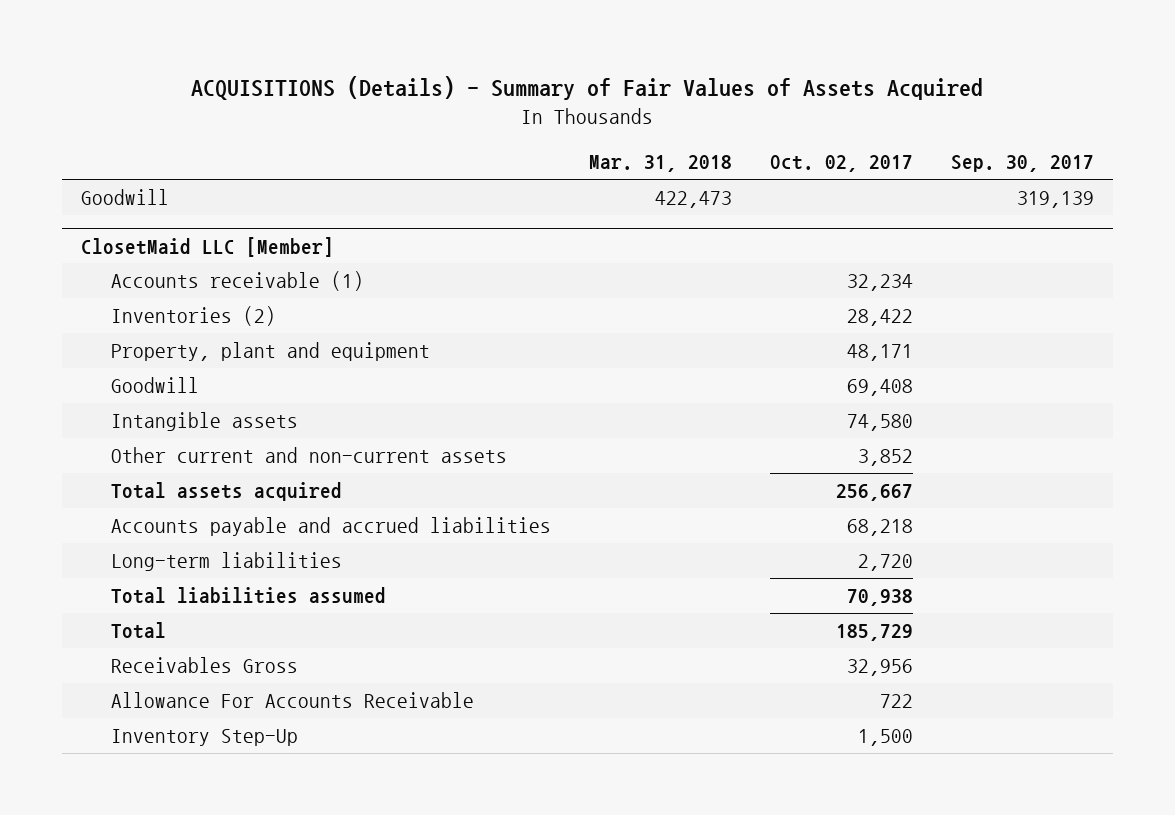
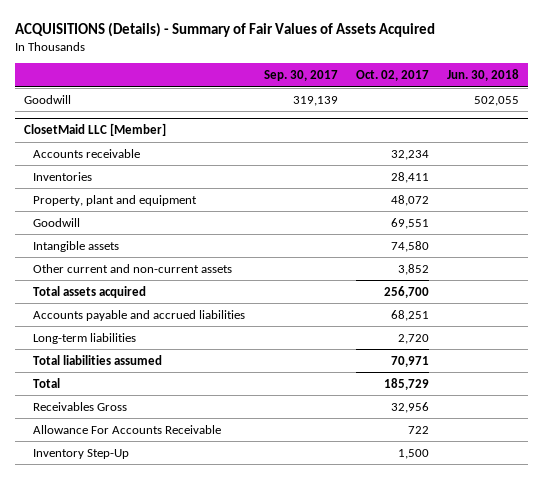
[588,155,732,173] Mar. 31, 2018 -> none
none -> [447,69,520,82] Jun. 30, 2018
[110,271,364,292] Accounts receivable (1) -> [33,148,141,158] Accounts receivable
[110,306,276,327] Inventories (2) -> [33,171,93,181] Inventories
[846,309,913,327] 28,422 -> [390,171,429,183] 28,411
[846,344,913,362] 48,171 -> [390,194,429,206] 48,072
[846,379,913,397] 69,408 -> [390,217,429,229] 69,551
[835,484,913,502] 256,667 -> [383,285,429,298] 256,700
[846,519,913,537] 68,218 -> [390,309,429,321] 68,251
[846,589,913,607] 70,938 -> [390,355,429,367] 70,971

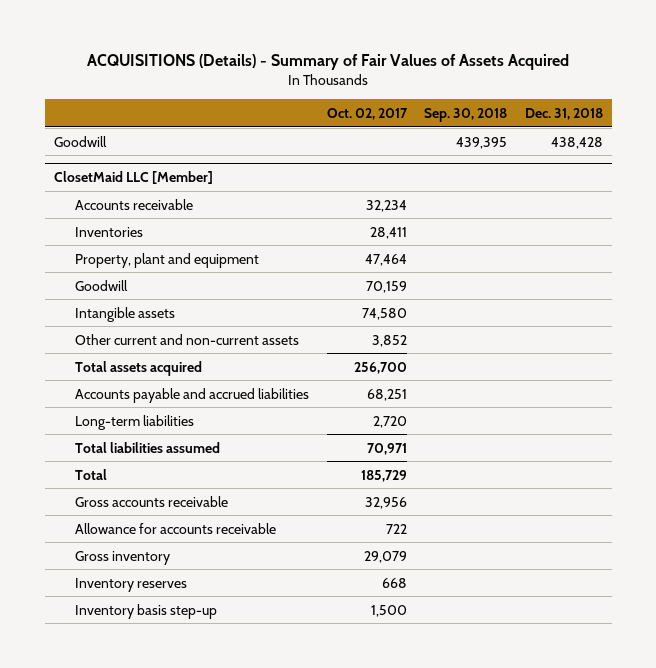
[263,70,338,82] Sep. 30, 2017 -> none
[447,69,520,82] Jun. 30, 2018 -> none
none -> [424,107,508,122] Sep. 30, 2018
none -> [524,107,603,120] Dec. 31, 2018
[390,194,429,206] 48,072 -> [364,253,407,266] 47,464
[390,217,429,229] 69,551 -> [365,280,407,293] 70,159
[33,401,128,411] Receivables Gross -> [74,495,228,507] Gross accounts receivable
[33,424,222,434] Allowance For Accounts Receivable -> [74,522,276,534] Allowance for accounts receivable
none -> [74,550,170,565] Gross inventory
none -> [74,577,187,592] Inventory reserves
[33,448,130,459] Inventory Step-Up -> [74,603,217,619] Inventory basis step-up

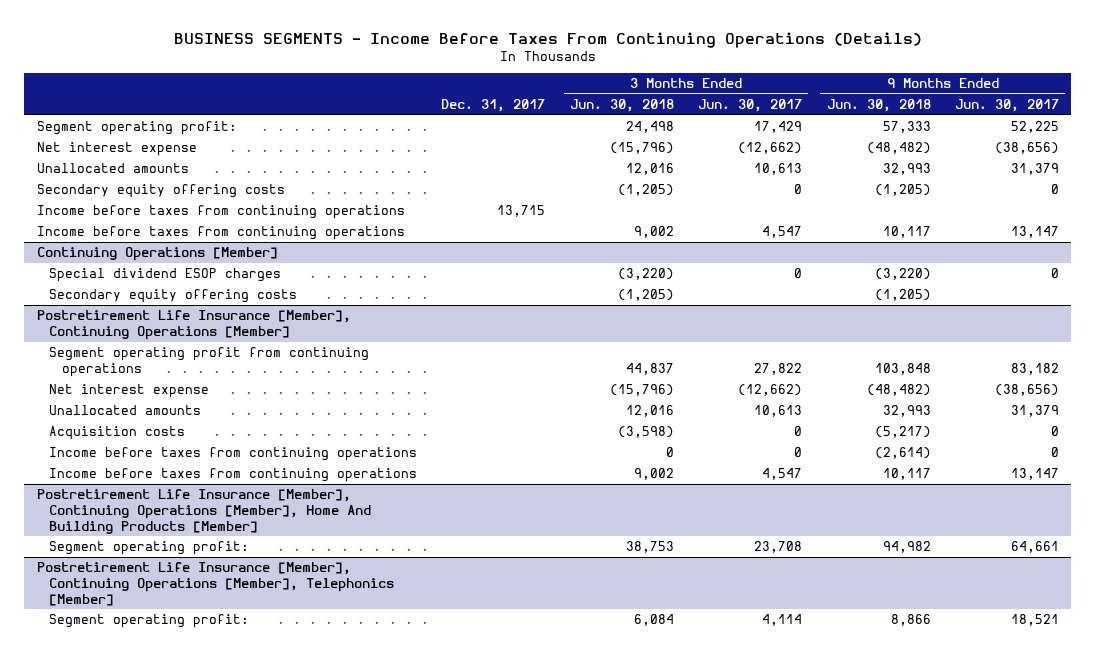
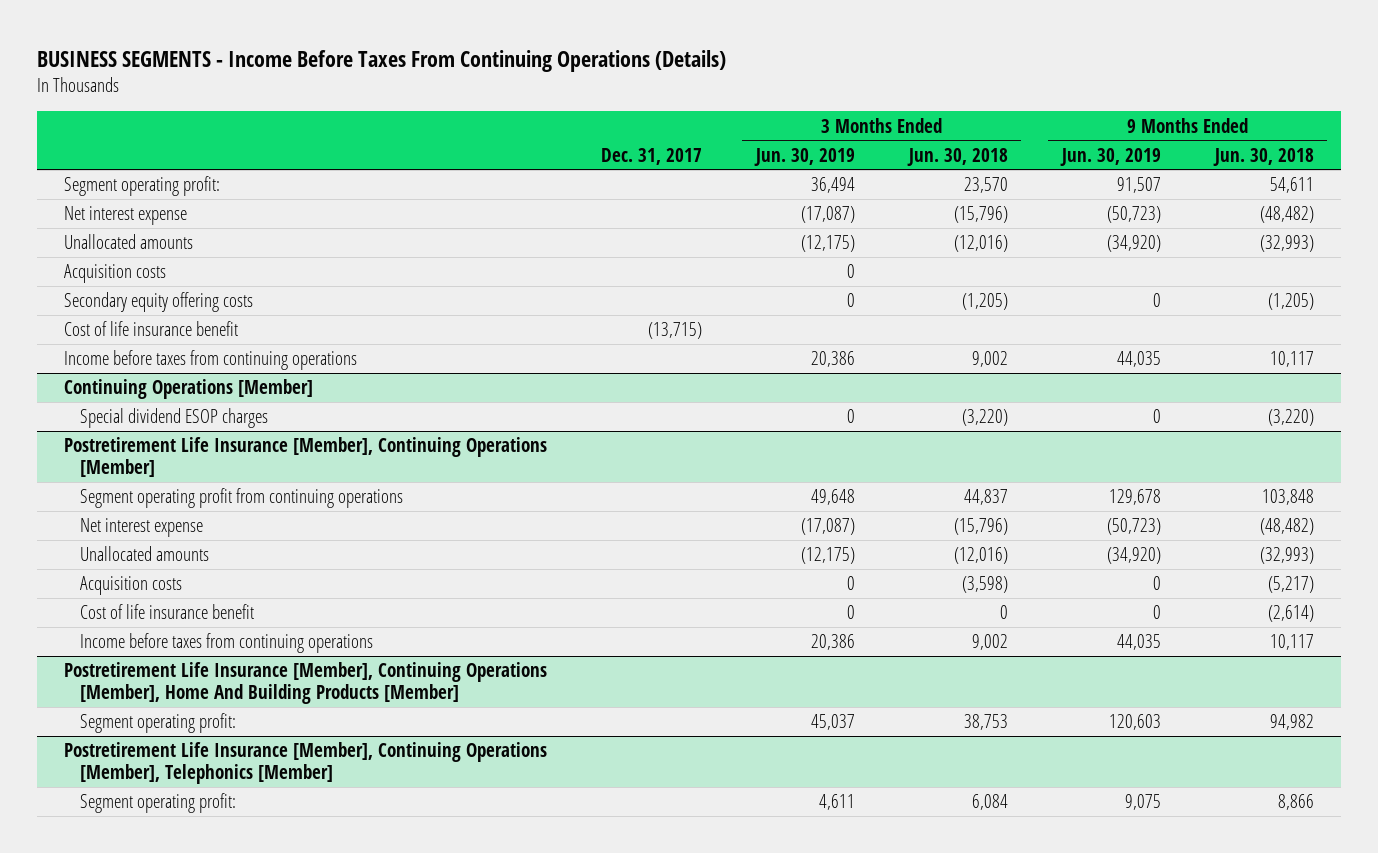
[698,98,803,112] Jun. 30, 2017 -> none
[954,98,1059,112] Jun. 30, 2017 -> none
none -> [753,147,855,166] Jun. 30, 2019
none -> [1059,147,1161,166] Jun. 30, 2019
[625,121,674,134] 24,498 -> [963,177,1008,194] 23,570
[882,121,931,134] 57,333 -> [1269,177,1314,194] 54,611
[625,163,674,176] 12,016 -> [953,235,1008,253] (12,016)
[882,163,931,176] 32,993 -> [1259,235,1314,253] (32,993)
none -> [64,264,167,284] Acquisition costs
[36,205,405,220] Income before taxes from continuing operations -> none
none -> [64,321,239,337] Cost of life insurance benefit
[49,289,298,304] Secondary equity offering costs -> none
[625,405,674,418] 12,016 -> [953,547,1008,565] (12,016)
[882,405,931,418] 32,993 -> [1259,547,1314,565] (32,993)
[49,447,418,462] Income before taxes from continuing operations -> [80,604,255,620] Cost of life insurance benefit

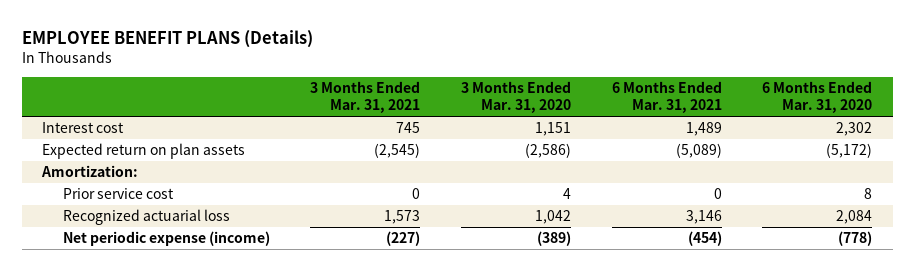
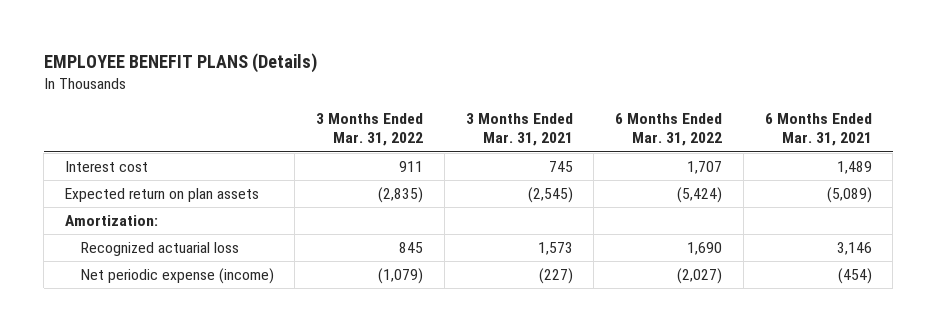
[461,80,572,114] 3 Months Ended Mar. 31, 2020 -> none
[762,80,873,114] 6 Months Ended Mar. 31, 2020 -> none
none -> [316,112,424,147] 3 Months Ended Mar. 31, 2022
none -> [615,112,723,147] 6 Months Ended Mar. 31, 2022
[62,188,174,200] Prior service cost -> none

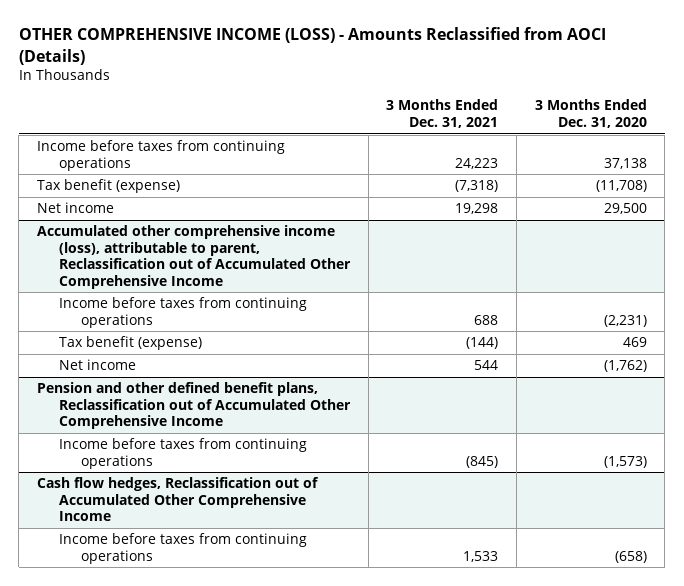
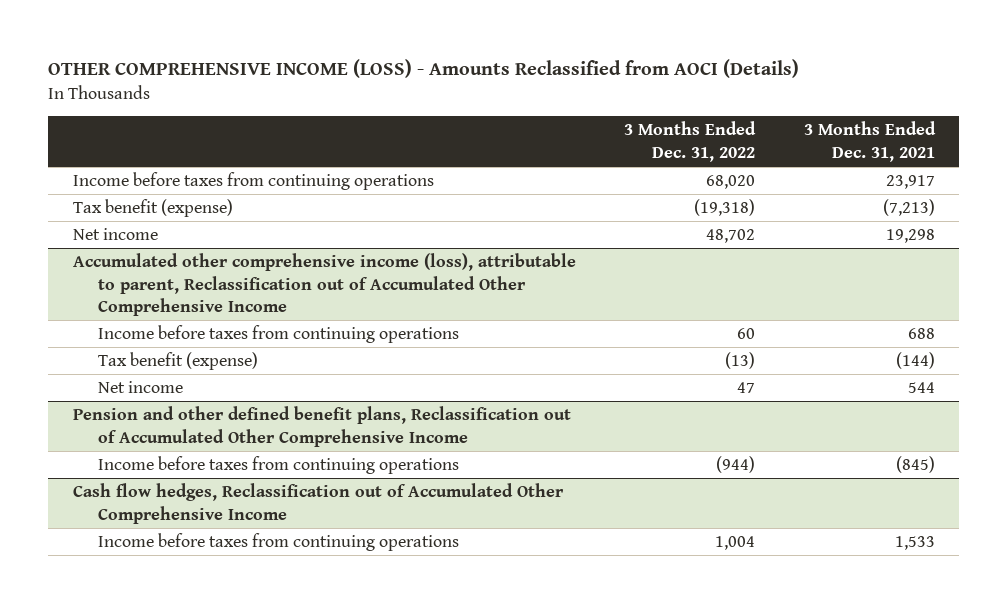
[534,99,647,128] 3 Months Ended Dec. 31, 2020 -> none
none -> [624,121,757,162] 3 Months Ended Dec. 31, 2022
[455,157,499,169] 24,223 -> [885,175,935,190] 23,917
[455,180,499,193] (7,318) -> [882,199,935,217] (7,213)

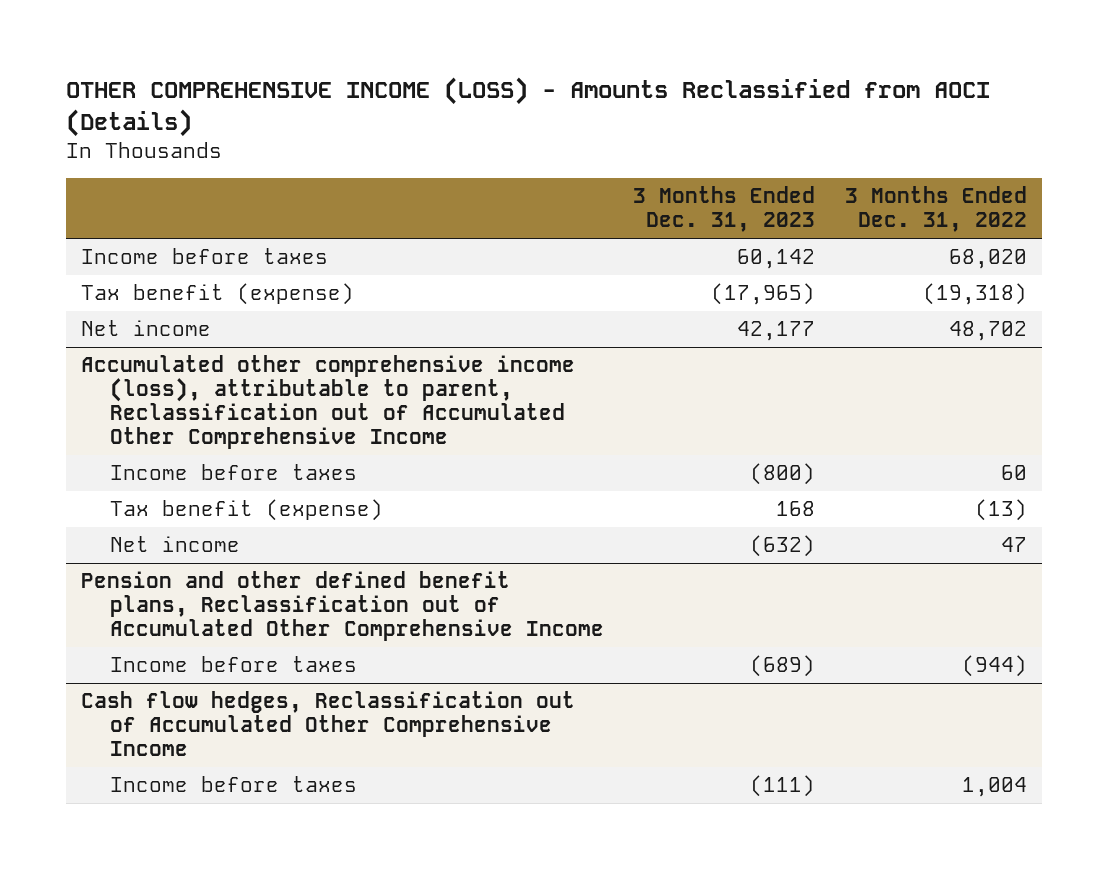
[803,121,936,162] 3 Months Ended Dec. 31, 2021 -> none
none -> [633,186,816,233] 3 Months Ended Dec. 31, 2023
[72,172,434,191] Income before taxes from continuing operations -> [80,248,328,265] Income before taxes
[98,325,460,344] Income before taxes from continuing operations -> [110,464,358,481] Income before taxes
[98,456,460,475] Income before taxes from continuing operations -> [110,656,358,673] Income before taxes
[98,533,460,552] Income before taxes from continuing operations -> [110,776,358,793] Income before taxes

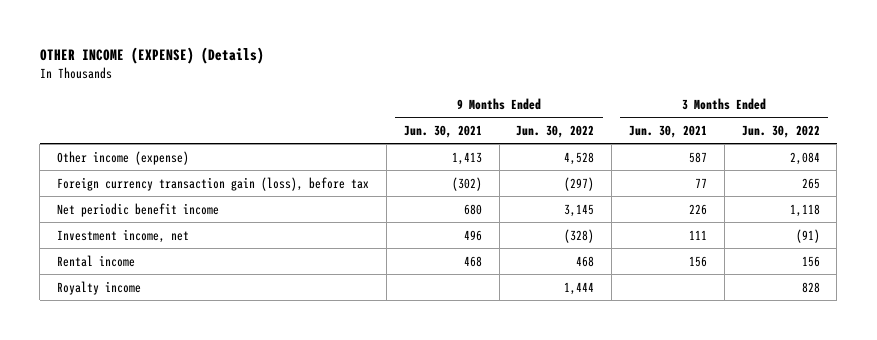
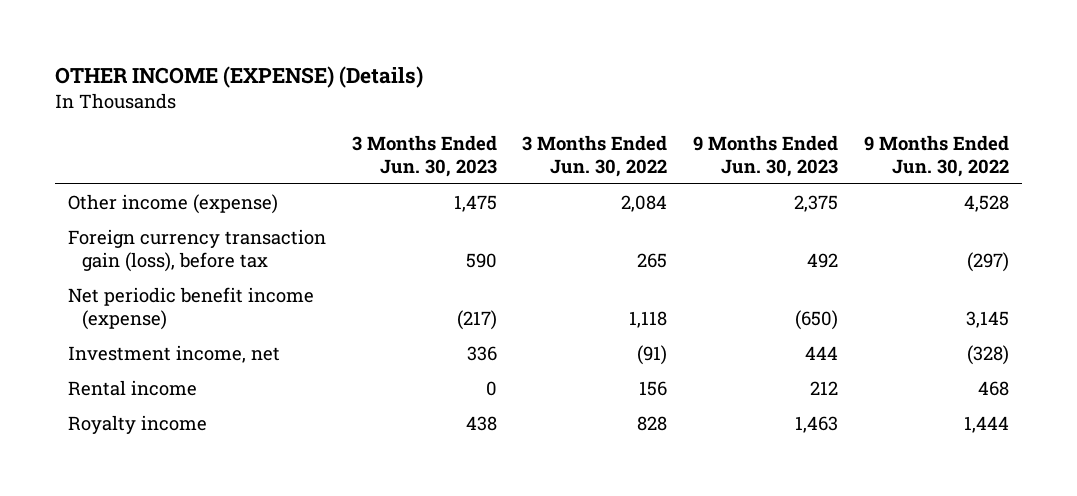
[403,125,482,139] Jun. 30, 2021 -> none
[629,125,708,139] Jun. 30, 2021 -> none
none -> [351,135,497,177] 3 Months Ended Jun. 30, 2023
none -> [693,135,839,177] 9 Months Ended Jun. 30, 2023
[57,202,220,217] Net periodic benefit income -> [67,287,314,330] Net periodic benefit income (expense)

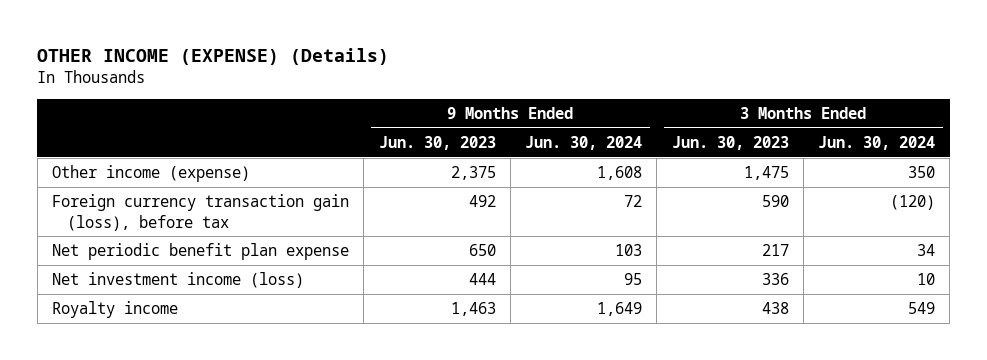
[522,135,668,177] 3 Months Ended Jun. 30, 2022 -> none
[863,135,1009,177] 9 Months Ended Jun. 30, 2022 -> none
none -> [525,135,643,150] Jun. 30, 2024
none -> [818,135,936,150] Jun. 30, 2024
[67,380,197,397] Rental income -> none
[67,287,314,330] Net periodic benefit income (expense) -> [52,243,350,261] Net periodic benefit plan expense
[456,309,497,330] (217) -> [761,244,789,257] 217
[795,309,839,330] (650) -> [468,244,496,257] 650
[67,345,280,364] Investment income, net -> [52,272,305,289] Net investment income (loss)

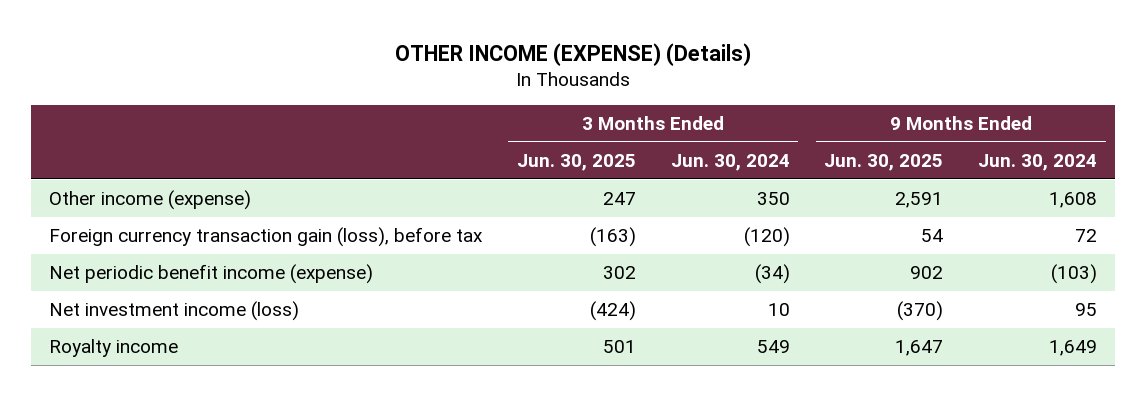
[378,135,496,150] Jun. 30, 2023 -> none
[671,135,789,150] Jun. 30, 2023 -> none
none -> [516,153,636,171] Jun. 30, 2025
none -> [824,153,944,171] Jun. 30, 2025
[52,243,350,261] Net periodic benefit plan expense -> [48,264,373,285] Net periodic benefit income (expense)
[615,244,643,257] 103 -> [1051,264,1098,285] (103)
[917,244,936,257] 34 -> [754,264,790,285] (34)

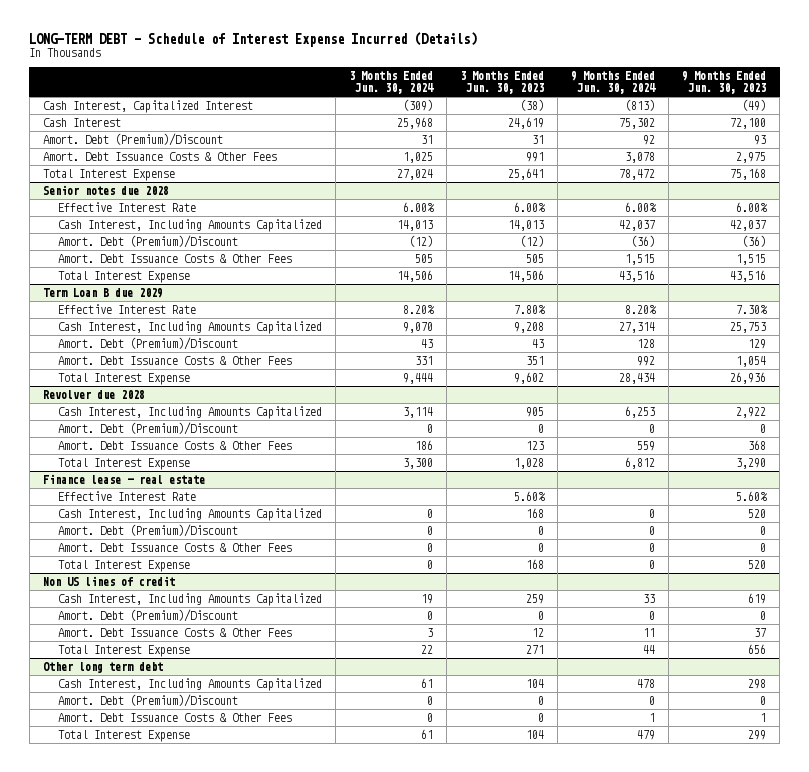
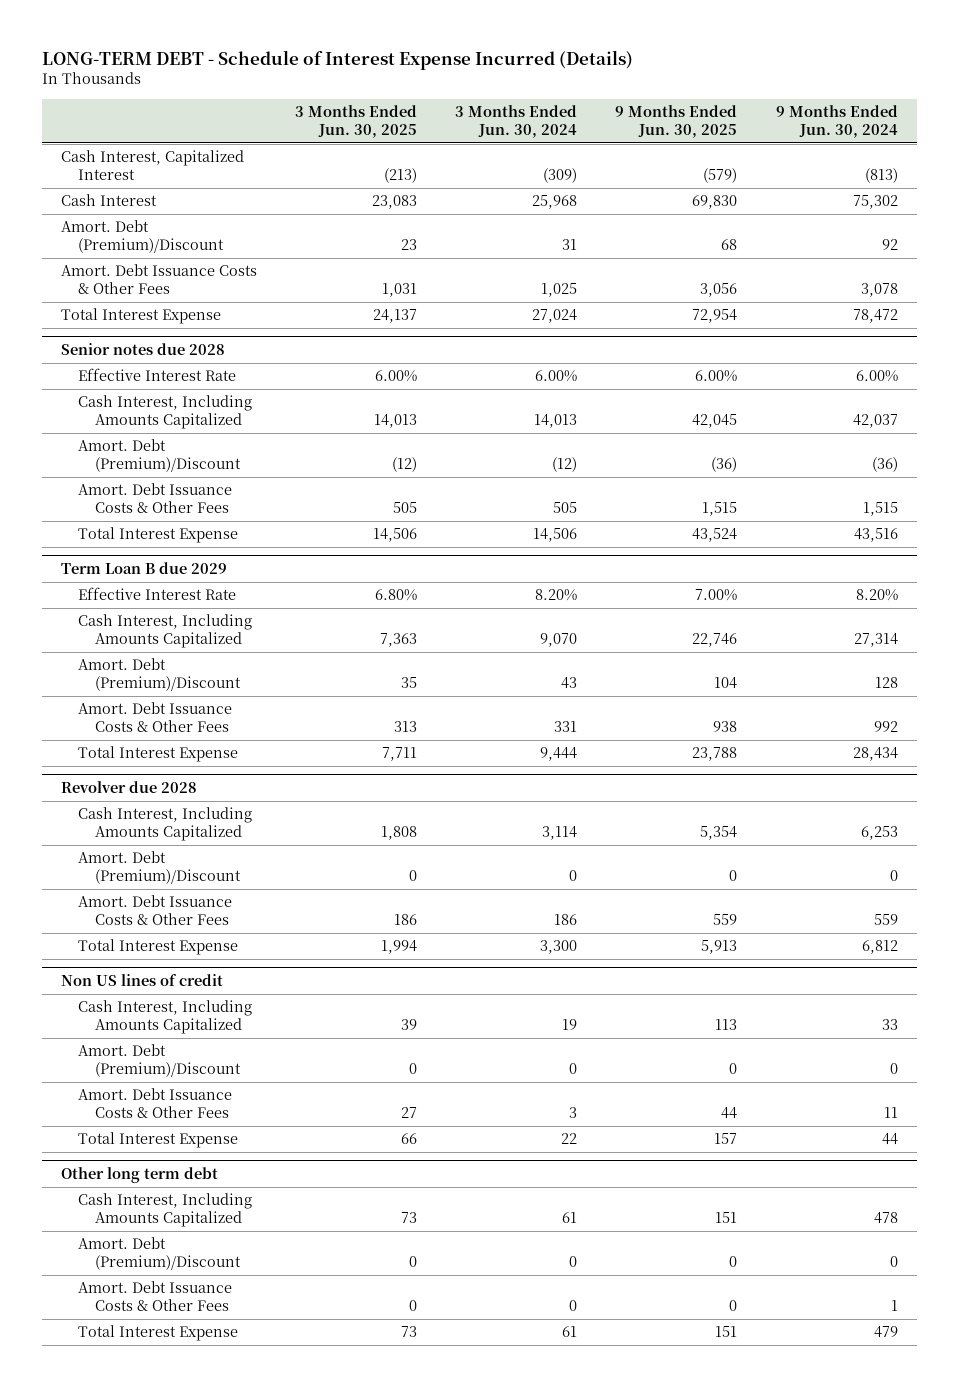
[460,71,545,95] 3 Months Ended Jun. 30, 2023 -> none
[682,71,767,95] 9 Months Ended Jun. 30, 2023 -> none
none -> [295,105,418,139] 3 Months Ended Jun. 30, 2025
none -> [615,105,738,139] 9 Months Ended Jun. 30, 2025
[42,474,205,485] Finance lease - real estate -> none
[58,491,197,502] Effective Interest Rate -> none
[58,508,323,522] Cash Interest, Including Amounts Capitalized -> none
[58,524,239,538] Amort. Debt (Premium)/Discount -> none
[58,543,293,553] Amort. Debt Issuance Costs & Other Fees -> none
[58,560,191,573] Total Interest Expense -> none

